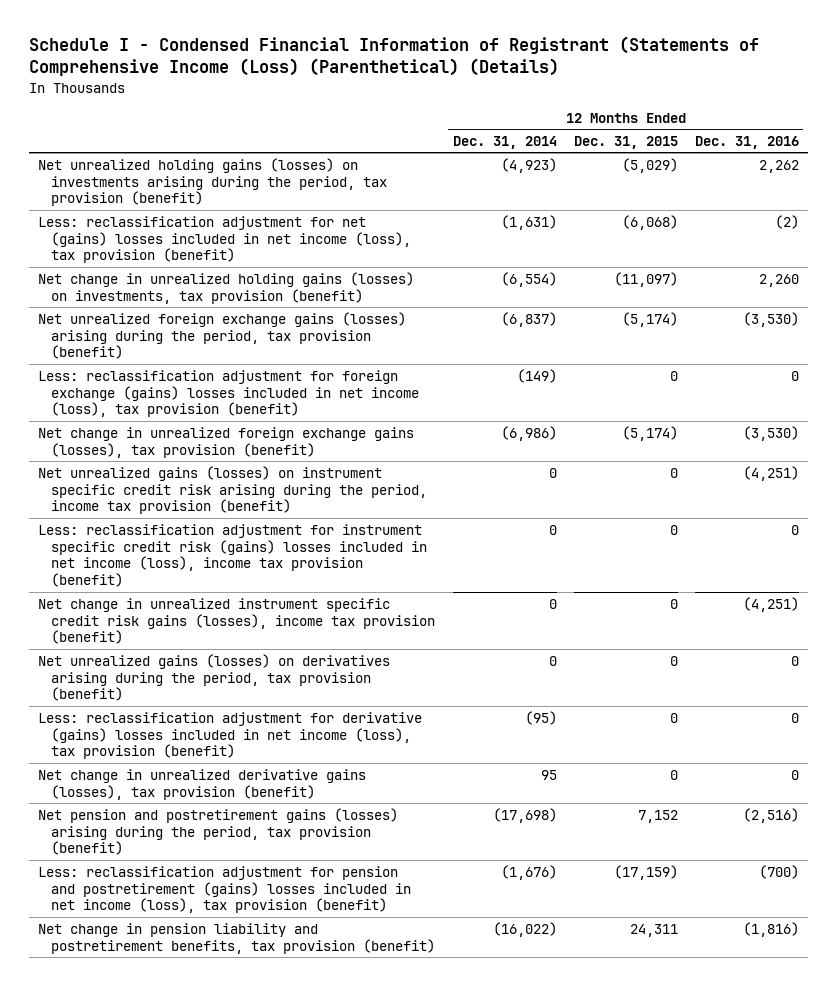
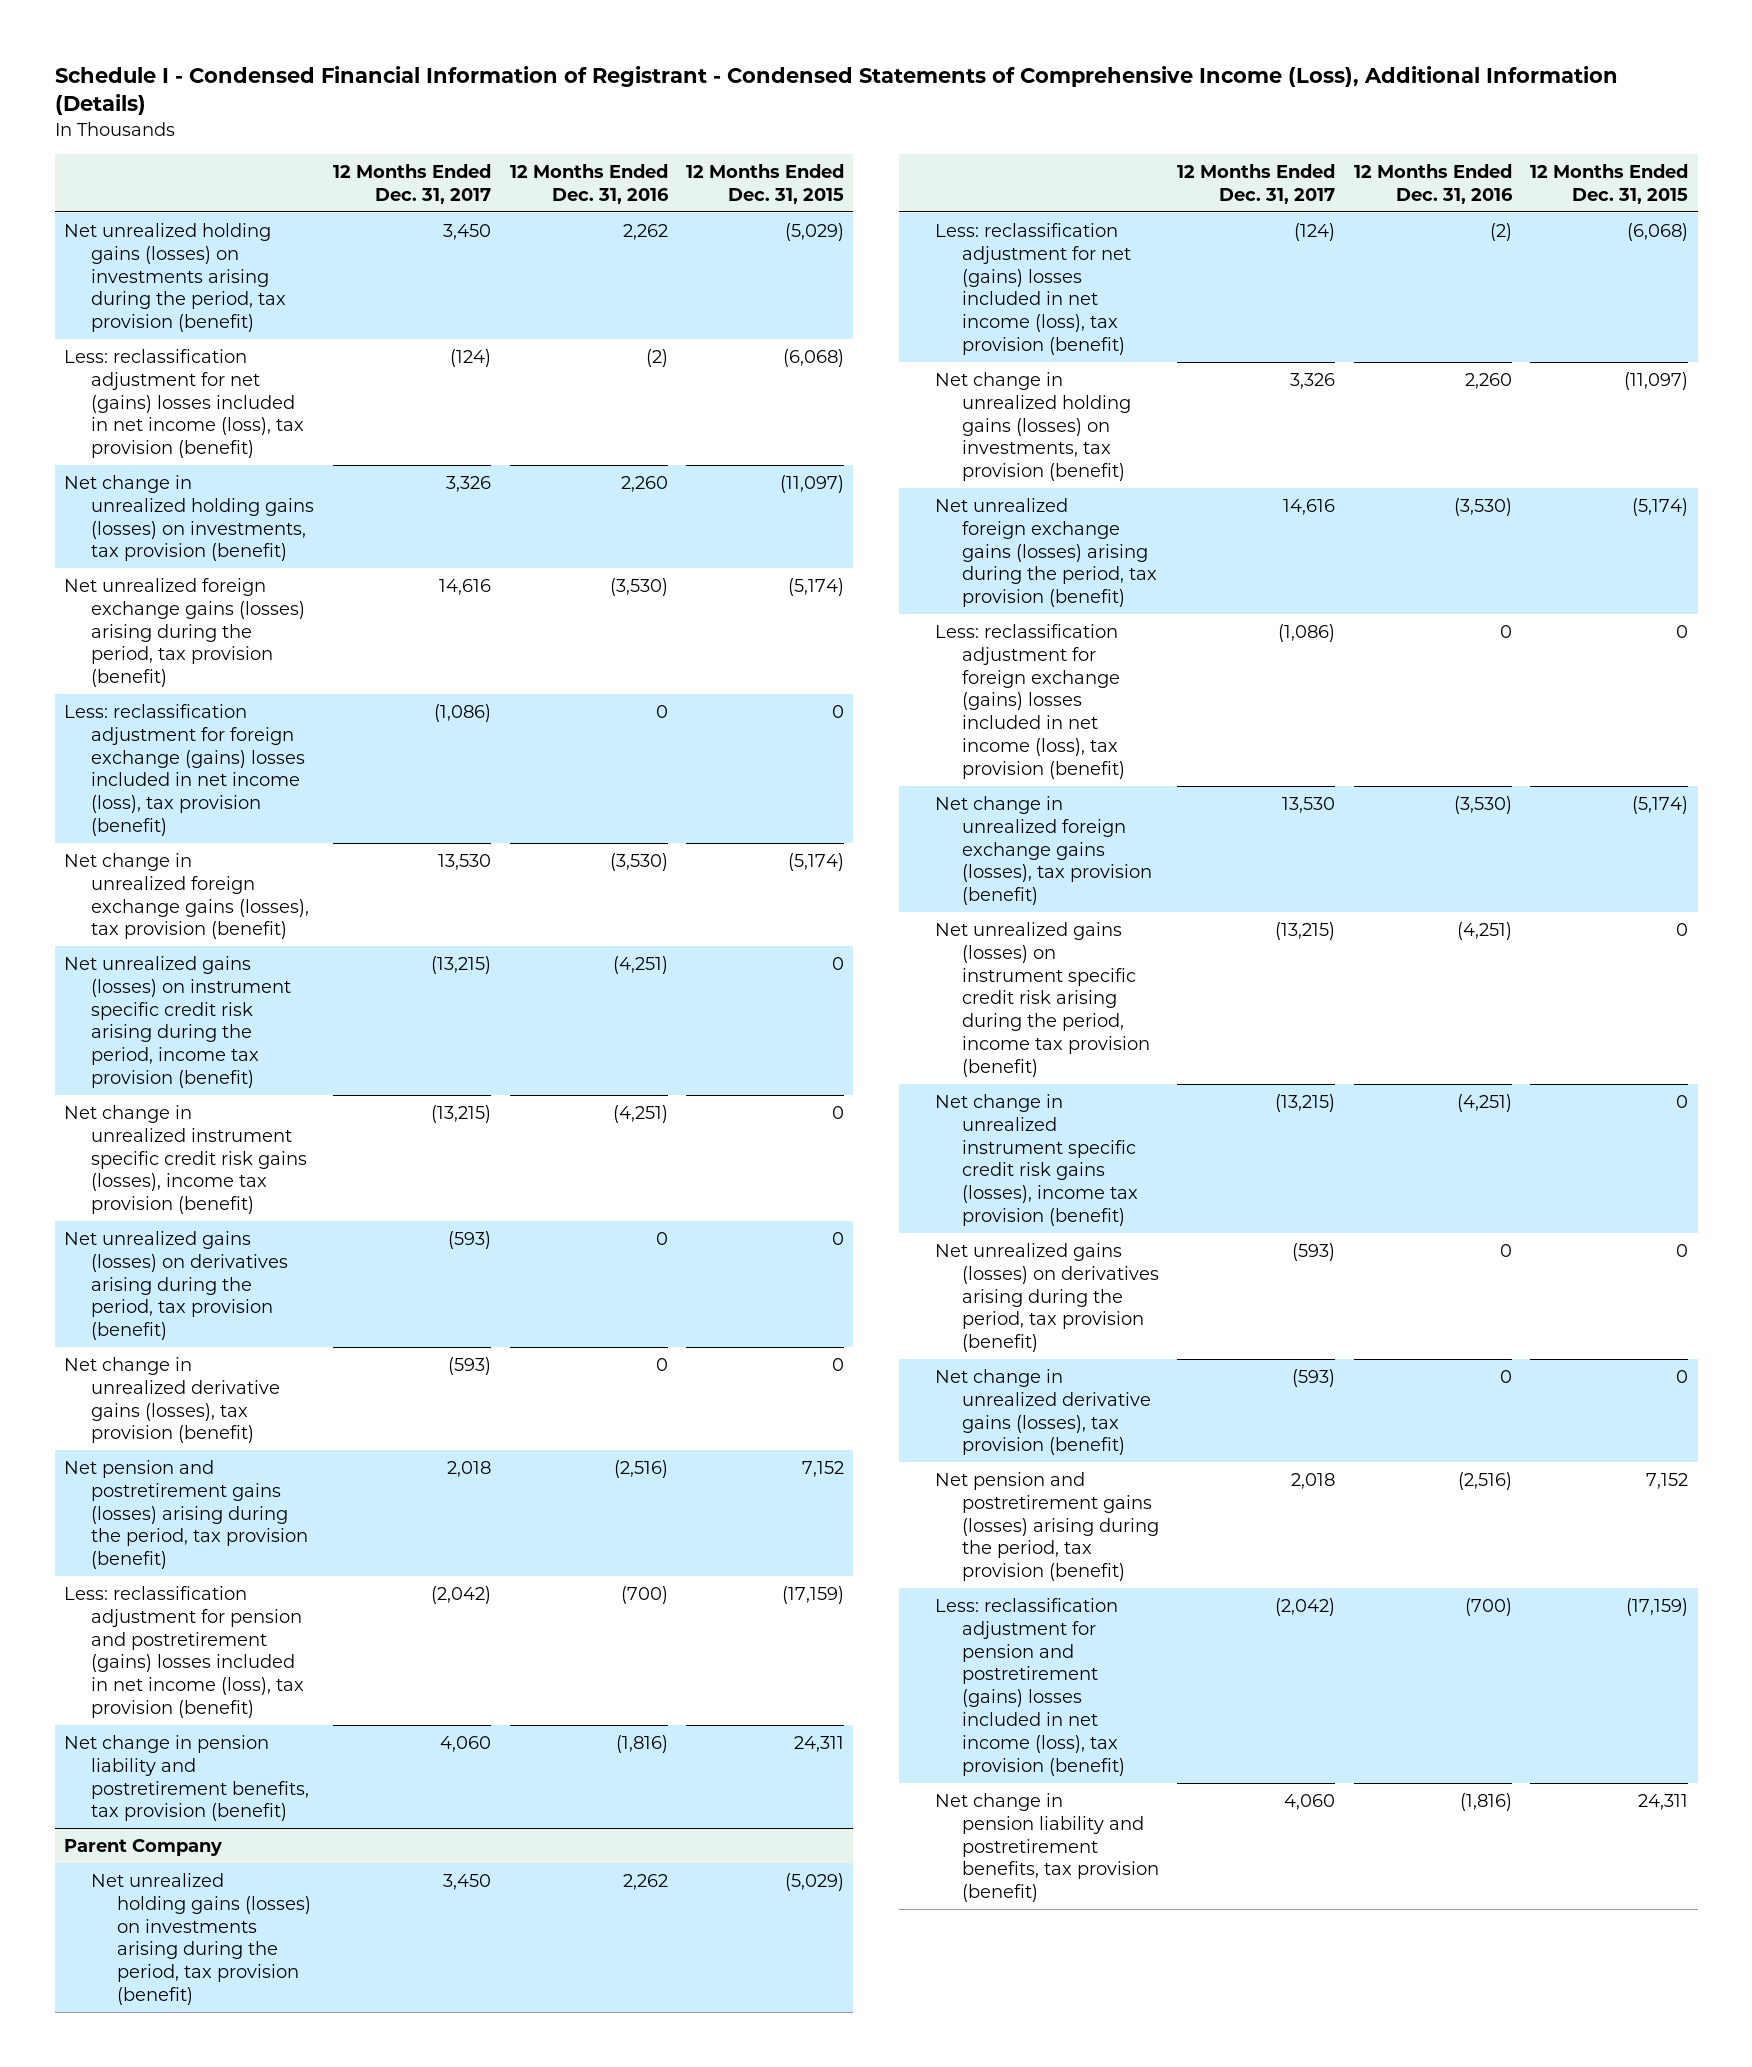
[29,36,760,77] Schedule I - Condensed Financial Information of Registrant (Statements of Comprehensive Income (Loss) (Parenthetical) (Details) -> [54,65,1618,116] Schedule I - Condensed Financial Information of Registrant - Condensed Statements of Comprehensive Income (Loss), Additional Information (Details)
[452,136,557,150] Dec. 31, 2014 -> none
none -> [333,163,492,204] 12 Months Ended Dec. 31, 2017
[37,523,428,588] Less: reclassification adjustment for instrument specific credit risk (gains) losses included in net income (loss), income tax provision (benefit) -> none
[37,711,422,760] Less: reclassification adjustment for derivative (gains) losses included in net income (loss), tax provision (benefit) -> none
none -> [63,1838,222,1856] Parent Company
none -> [90,1872,312,2006] Net unrealized holding gains (losses) on investments arising during the period, tax provision (benefit)
none -> [934,222,1131,356] Less: reclassification adjustment for net (gains) losses included in net income (loss), tax provision (benefit)
none -> [934,371,1131,482] Net change in unrealized holding gains (losses) on investments, tax provision (benefit)
none -> [934,497,1157,608] Net unrealized foreign exchange gains (losses) arising during the period, tax provision (benefit)
none -> [934,623,1125,780] Less: reclassification adjustment for foreign exchange (gains) losses included in net income (loss), tax provision (benefit)
none -> [934,795,1152,906] Net change in unrealized foreign exchange gains (losses), tax provision (benefit)
none -> [934,921,1150,1078] Net unrealized gains (losses) on instrument specific credit risk arising during the period, income tax provision (benefit)
none -> [934,1093,1138,1227] Net change in unrealized instrument specific credit risk gains (losses), income tax provision (benefit)
none -> [934,1242,1159,1353] Net unrealized gains (losses) on derivatives arising during the period, tax provision (benefit)
none -> [934,1368,1151,1456] Net change in unrealized derivative gains (losses), tax provision (benefit)
none -> [934,1471,1159,1582] Net pension and postretirement gains (losses) arising during the period, tax provision (benefit)
none -> [934,1597,1125,1776] Less: reclassification adjustment for pension and postretirement (gains) losses included in net income (loss), tax provision (benefit)
none -> [934,1792,1159,1903] Net change in pension liability and postretirement benefits, tax provision (benefit)

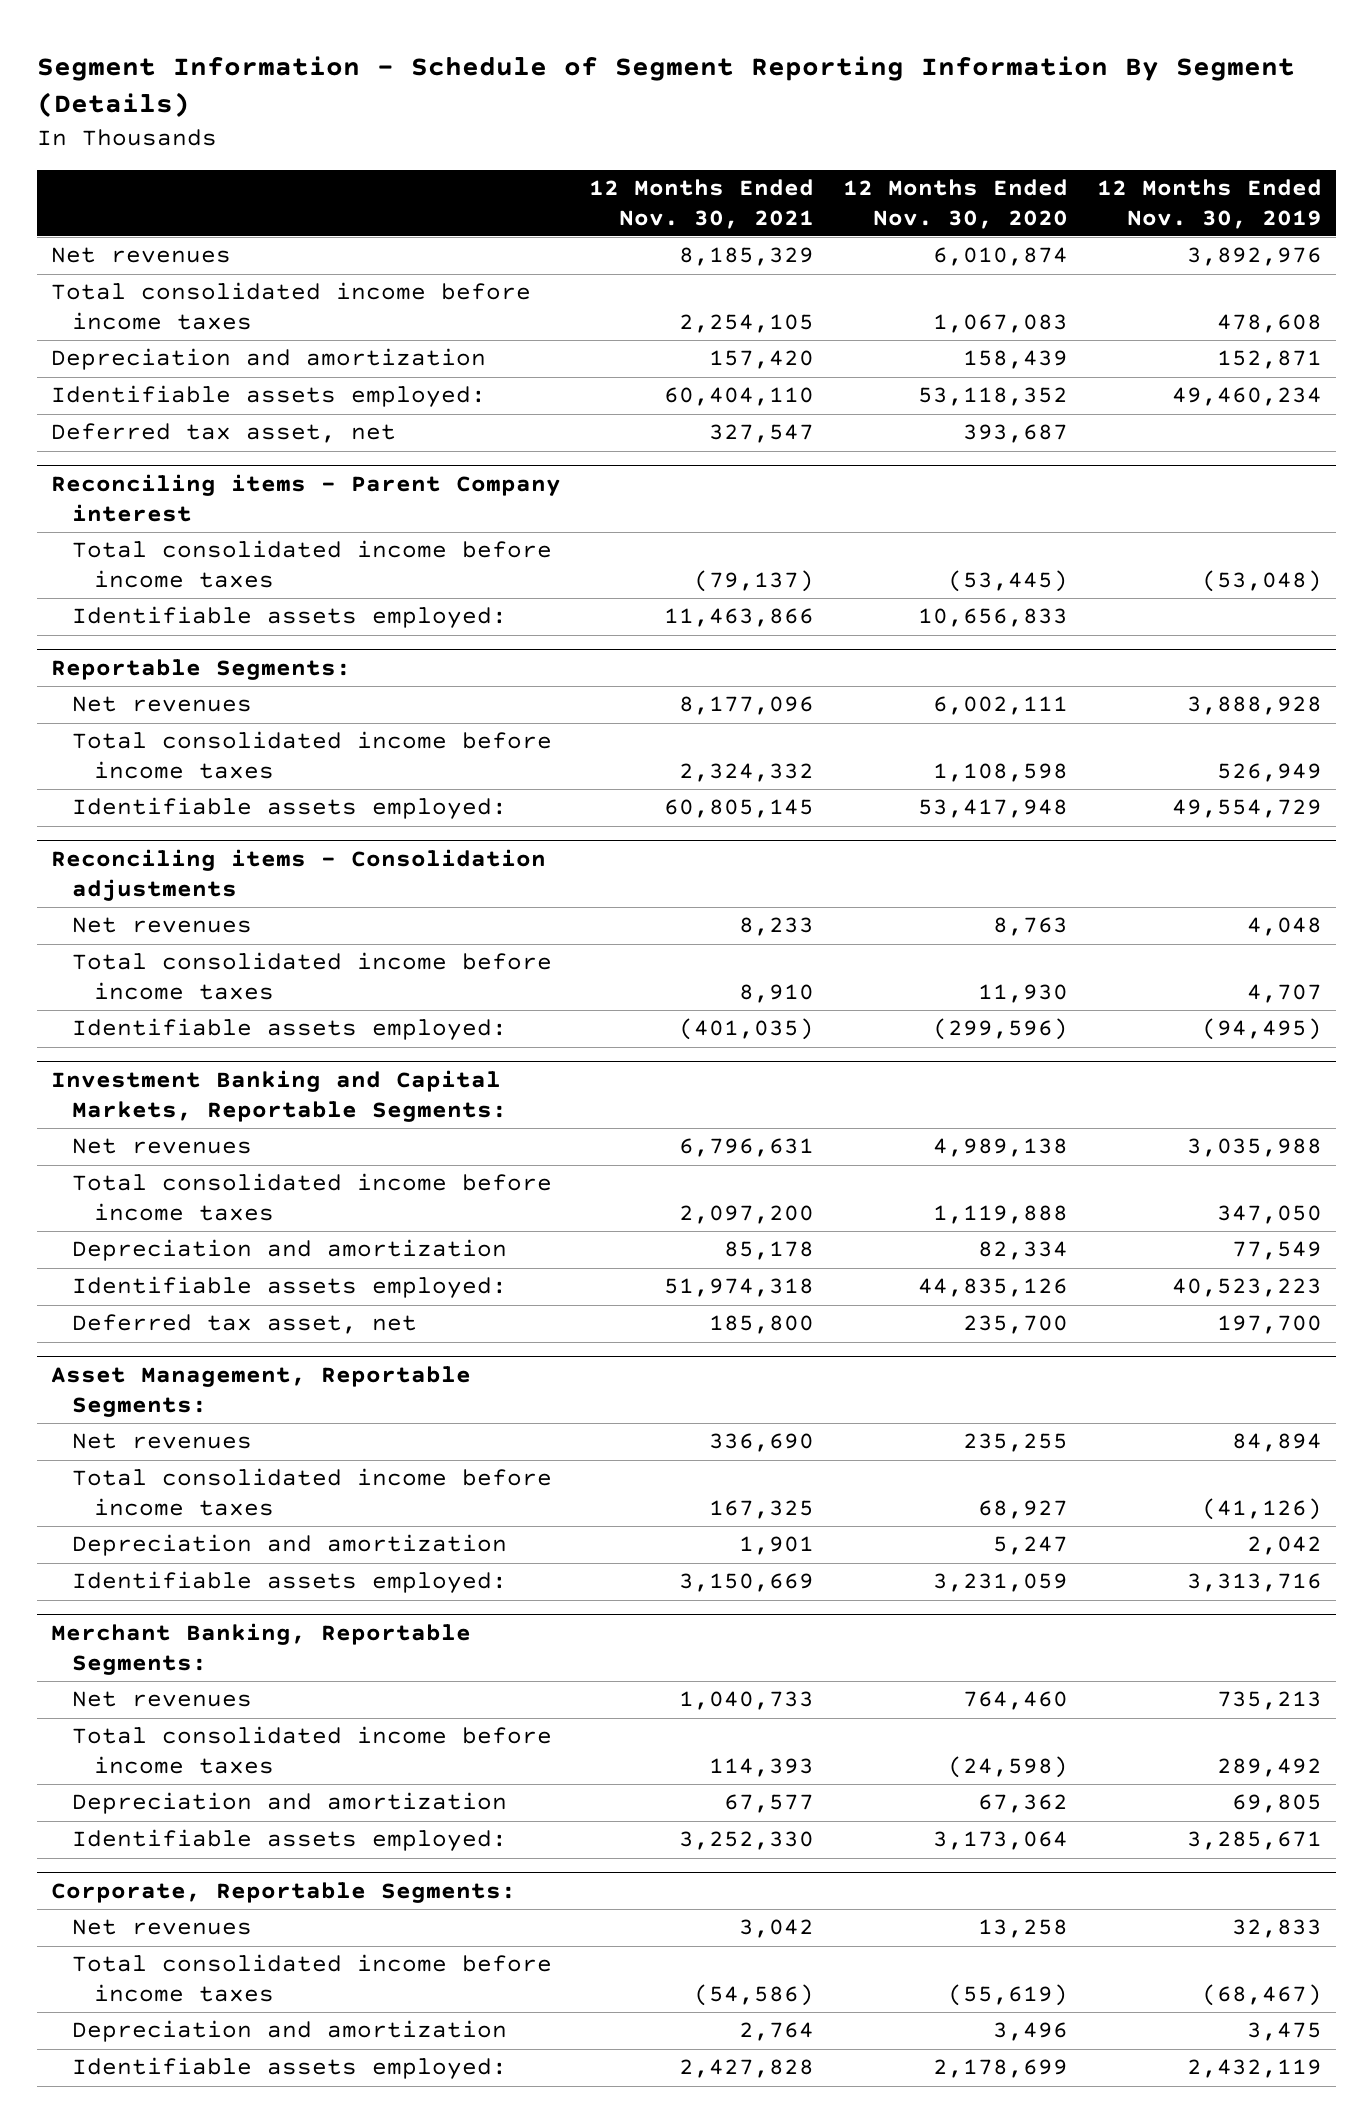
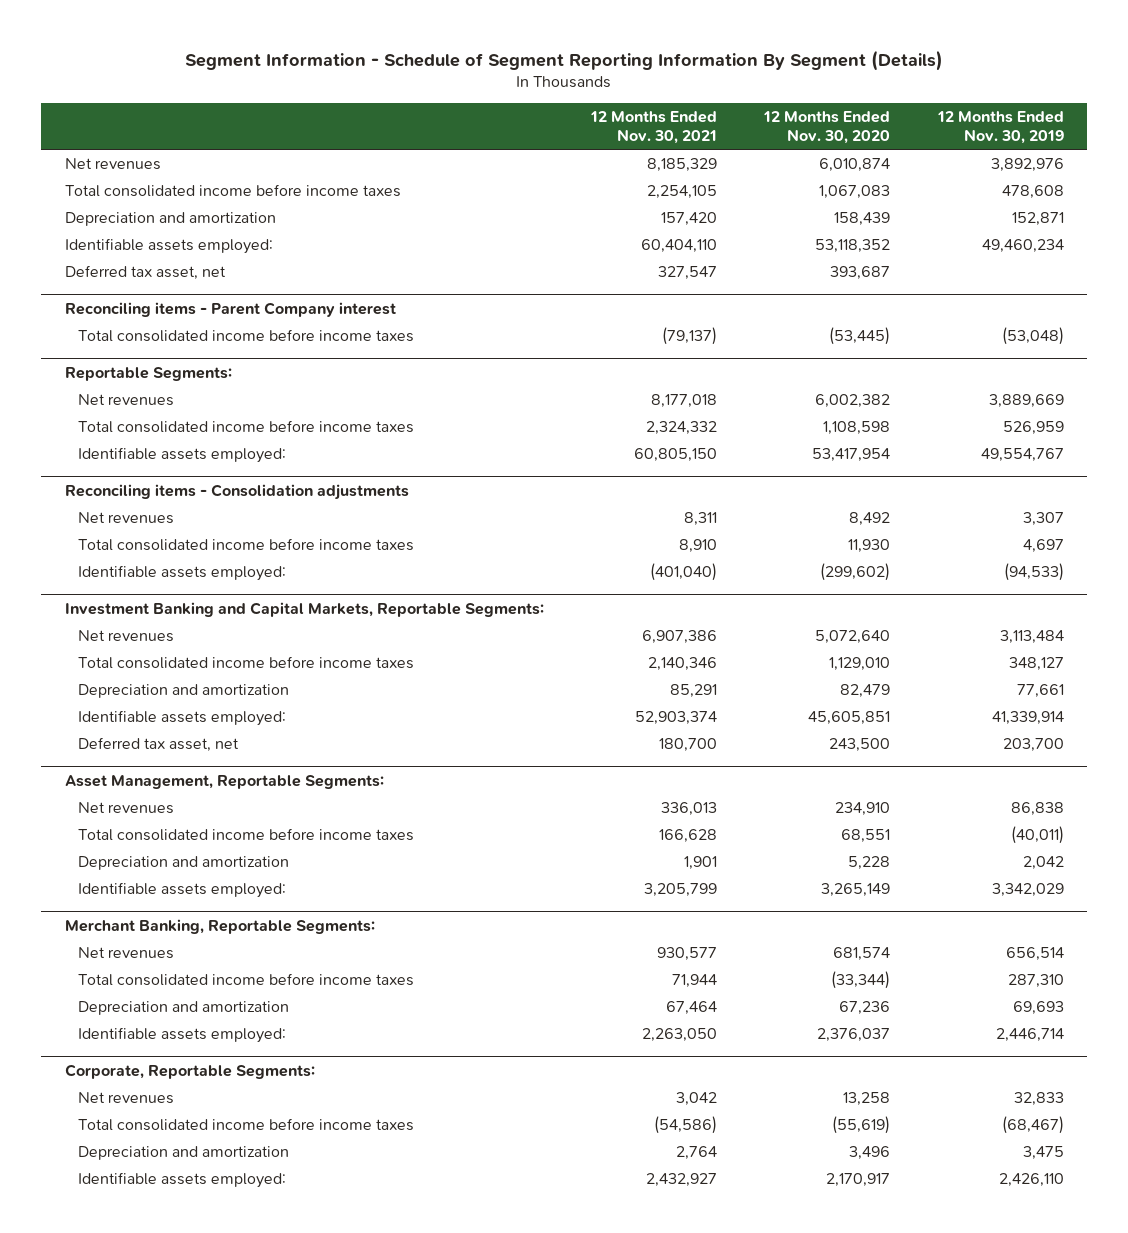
[72,606,508,629] Identifiable assets employed: -> none
[679,696,815,716] 8,177,096 -> [651,393,718,408] 8,177,018
[932,696,1068,716] 6,002,111 -> [815,393,891,408] 6,002,382
[1186,696,1322,716] 3,888,928 -> [988,393,1064,408] 3,889,669
[1216,763,1322,783] 526,949 -> [1002,420,1064,435] 526,959
[664,799,815,819] 60,805,145 -> [634,447,718,462] 60,805,150
[917,799,1068,819] 53,417,948 -> [812,447,891,462] 53,417,954
[1171,799,1322,819] 49,554,729 -> [980,447,1064,462] 49,554,767
[739,917,815,937] 8,233 -> [684,511,718,526] 8,311
[992,917,1068,937] 8,763 -> [849,511,891,526] 8,492
[1246,917,1322,937] 4,048 -> [1022,511,1064,526] 3,307
[1246,984,1322,1004] 4,707 -> [1022,538,1064,553] 4,697
[679,1018,815,1041] (401,035) -> [650,562,718,581] (401,040)
[932,1018,1068,1041] (299,596) -> [820,562,891,581] (299,602)
[1201,1018,1322,1041] (94,495) -> [1003,562,1064,581] (94,533)
[679,1138,815,1158] 6,796,631 -> [642,629,718,644] 6,907,386
[932,1138,1068,1158] 4,989,138 -> [815,629,891,644] 5,072,640
[1186,1138,1322,1158] 3,035,988 -> [999,629,1064,644] 3,113,484
[679,1205,815,1225] 2,097,200 -> [648,656,718,671] 2,140,346
[932,1205,1068,1225] 1,119,888 -> [829,656,891,671] 1,129,010
[1216,1205,1322,1225] 347,050 -> [1008,656,1064,671] 348,127
[724,1241,815,1261] 85,178 -> [670,683,718,698] 85,291
[977,1241,1068,1261] 82,334 -> [840,683,891,698] 82,479
[1231,1241,1322,1261] 77,549 -> [1016,683,1064,698] 77,661
[664,1278,815,1298] 51,974,318 -> [635,710,718,725] 52,903,374
[917,1278,1068,1298] 44,835,126 -> [808,710,891,725] 45,605,851
[1171,1278,1322,1298] 40,523,223 -> [991,710,1064,725] 41,339,914
[709,1315,815,1335] 185,800 -> [659,737,718,752] 180,700
[962,1315,1068,1335] 235,700 -> [829,737,891,752] 243,500
[1216,1315,1322,1335] 197,700 -> [1002,737,1064,752] 203,700
[709,1433,815,1453] 336,690 -> [661,801,718,816] 336,013
[962,1433,1068,1453] 235,255 -> [835,801,891,816] 234,910
[1231,1433,1322,1453] 84,894 -> [1010,801,1064,816] 86,838
[709,1500,815,1520] 167,325 -> [659,828,718,843] 166,628
[977,1500,1068,1520] 68,927 -> [841,828,891,843] 68,551
[1201,1498,1322,1521] (41,126) -> [1010,825,1064,844] (40,011)
[992,1536,1068,1556] 5,247 -> [848,855,891,870] 5,228
[679,1573,815,1593] 3,150,669 -> [644,882,718,897] 3,205,799
[932,1573,1068,1593] 3,231,059 -> [821,882,891,897] 3,265,149
[1186,1573,1322,1593] 3,313,716 -> [991,882,1064,897] 3,342,029
[679,1691,815,1711] 1,040,733 -> [657,946,718,961] 930,577
[962,1691,1068,1711] 764,460 -> [833,946,891,961] 681,574
[1216,1691,1322,1711] 735,213 -> [1005,946,1064,961] 656,514
[709,1758,815,1778] 114,393 -> [672,973,718,988] 71,944
[947,1756,1068,1779] (24,598) -> [831,970,891,989] (33,344)
[1216,1758,1322,1778] 289,492 -> [1007,973,1064,988] 287,310
[724,1794,815,1814] 67,577 -> [666,1000,718,1015] 67,464
[977,1794,1068,1814] 67,362 -> [839,1000,891,1015] 67,236
[1231,1794,1322,1814] 69,805 -> [1012,1000,1064,1015] 69,693
[679,1831,815,1851] 3,252,330 -> [642,1027,718,1042] 2,263,050
[932,1831,1068,1851] 3,173,064 -> [817,1027,891,1042] 2,376,037
[1186,1831,1322,1851] 3,285,671 -> [995,1027,1064,1042] 2,446,714
[679,2059,815,2079] 2,427,828 -> [646,1172,718,1187] 2,432,927
[932,2059,1068,2079] 2,178,699 -> [826,1172,891,1187] 2,170,917
[1186,2059,1322,2079] 2,432,119 -> [998,1172,1064,1187] 2,426,110

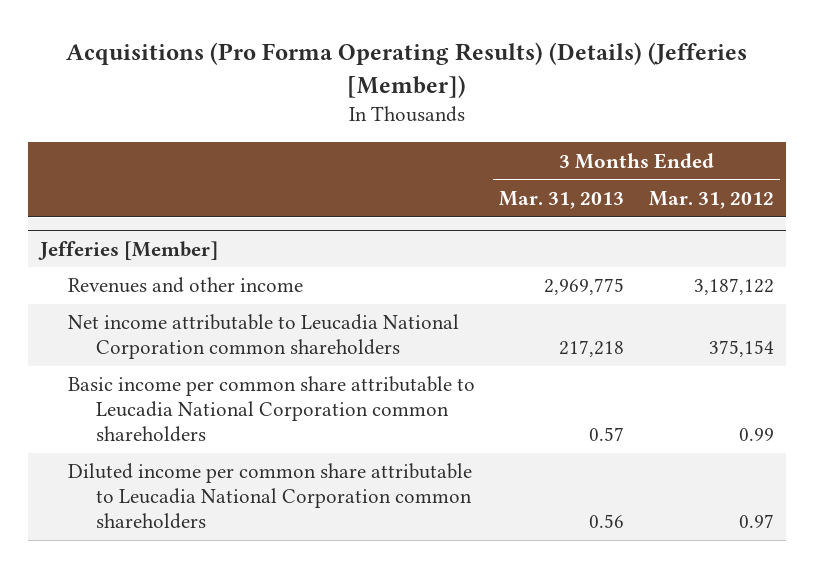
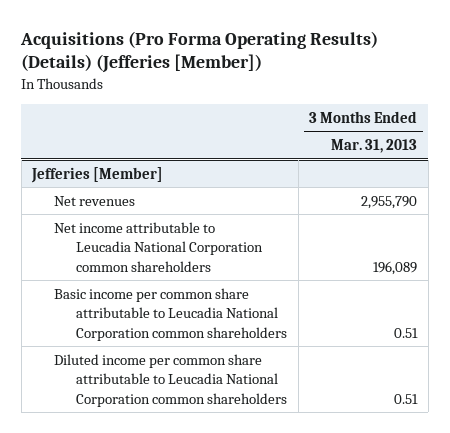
[648,190,774,209] Mar. 31, 2012 -> none
[68,277,304,294] Revenues and other income -> [54,195,136,206] Net revenues
[544,278,625,296] 2,969,775 -> [361,195,418,209] 2,955,790
[559,340,625,358] 217,218 -> [373,260,418,275] 196,089
[589,426,625,441] 0.57 -> [394,327,419,338] 0.51
[589,513,625,528] 0.56 -> [394,393,419,404] 0.51

